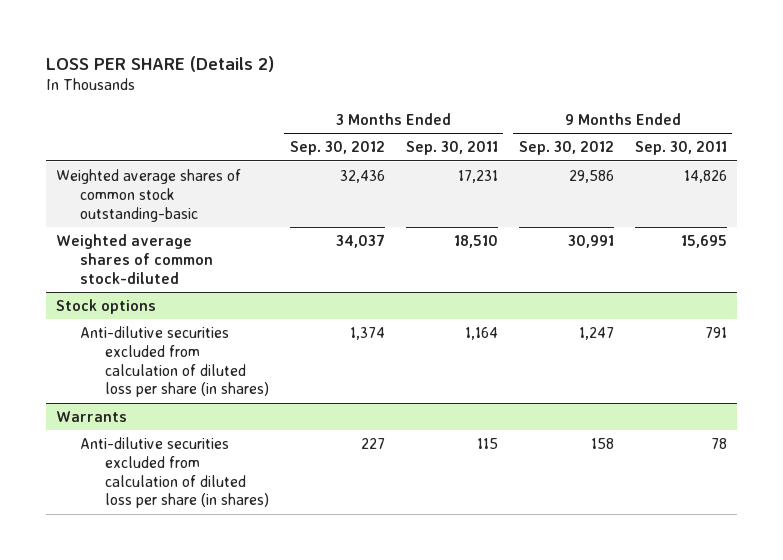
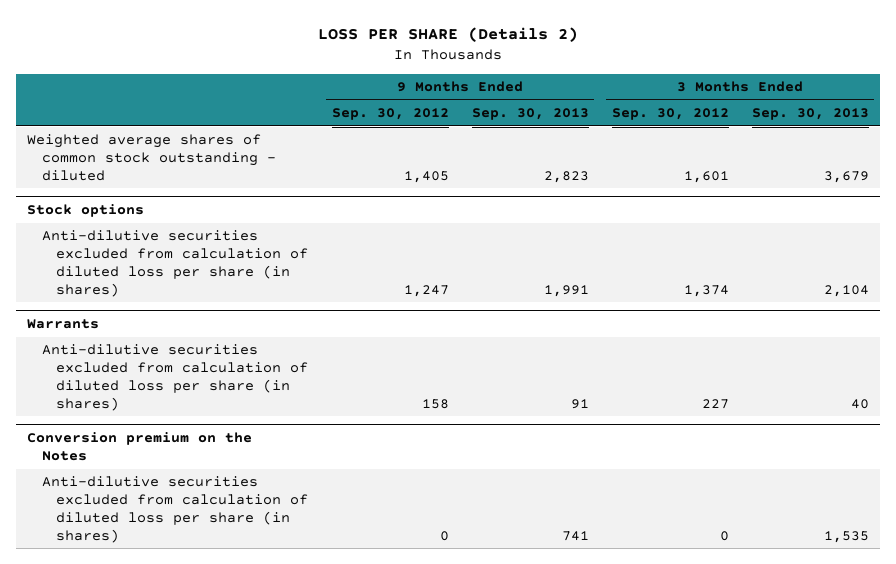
[405,141,498,156] Sep. 30, 2011 -> none
[634,141,727,156] Sep. 30, 2011 -> none
none -> [471,108,589,121] Sep. 30, 2013
none -> [751,108,869,121] Sep. 30, 2013
[56,168,242,222] Weighted average shares of common stock outstanding-basic -> none
[56,233,214,284] Weighted average shares of common stock-diluted -> [27,134,276,181] Weighted average shares of common stock outstanding - diluted
[335,233,385,248] 34,037 -> [683,170,729,183] 1,601
[567,234,614,248] 30,991 -> [403,170,449,183] 1,405
none -> [27,432,253,461] Conversion premium on the Notes
none -> [41,476,309,543] Anti-dilutive securities excluded from calculation of diluted loss per share (in shares)

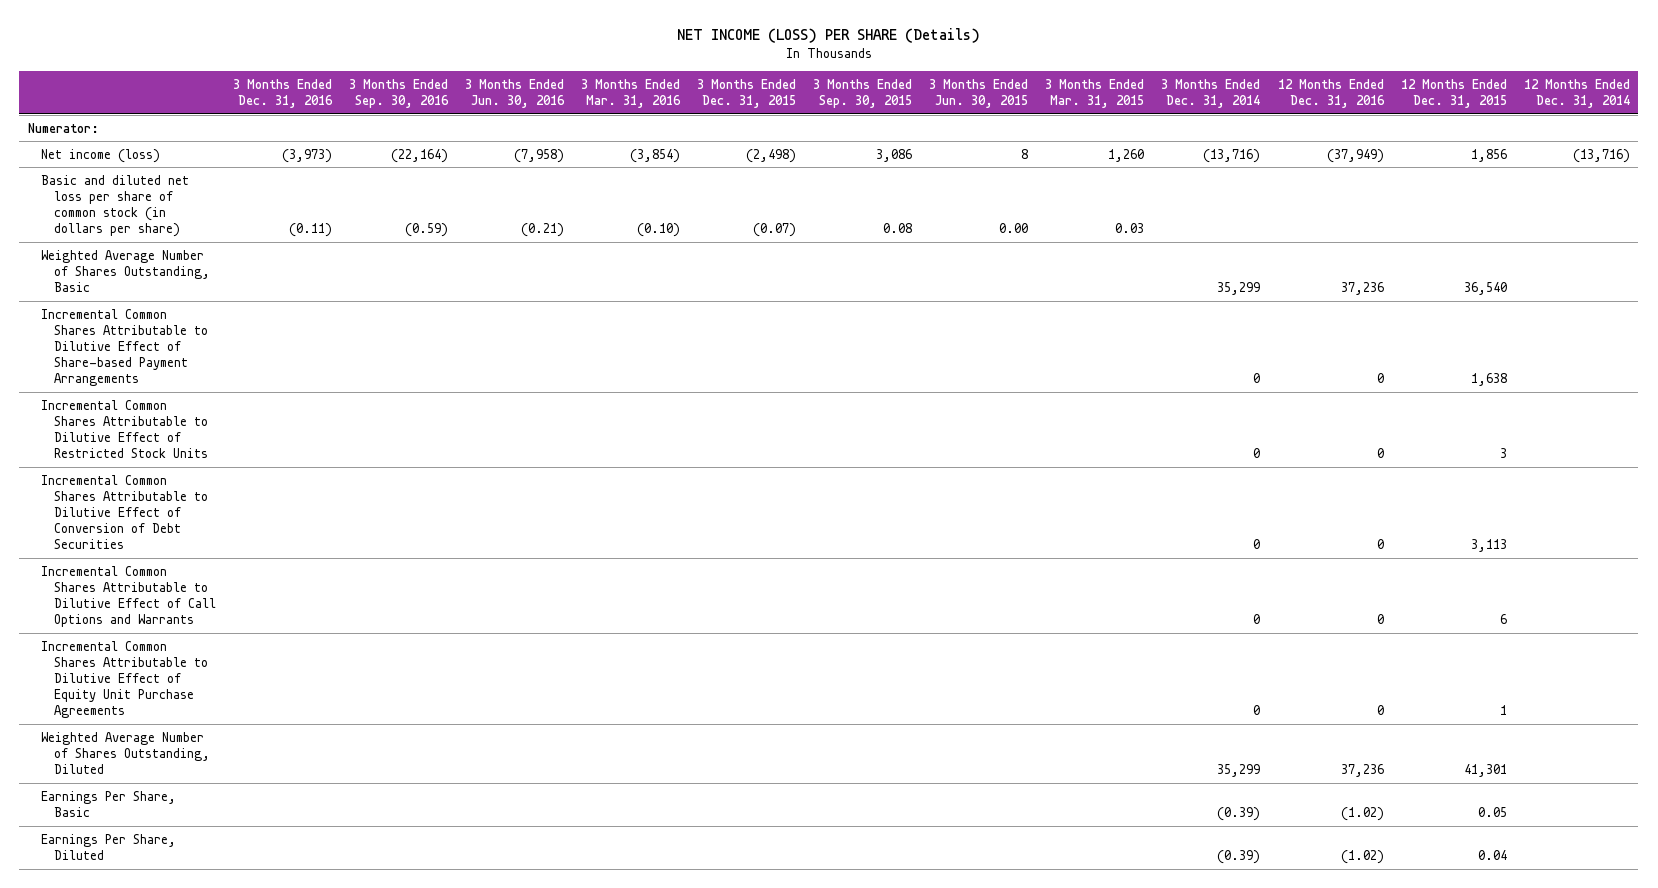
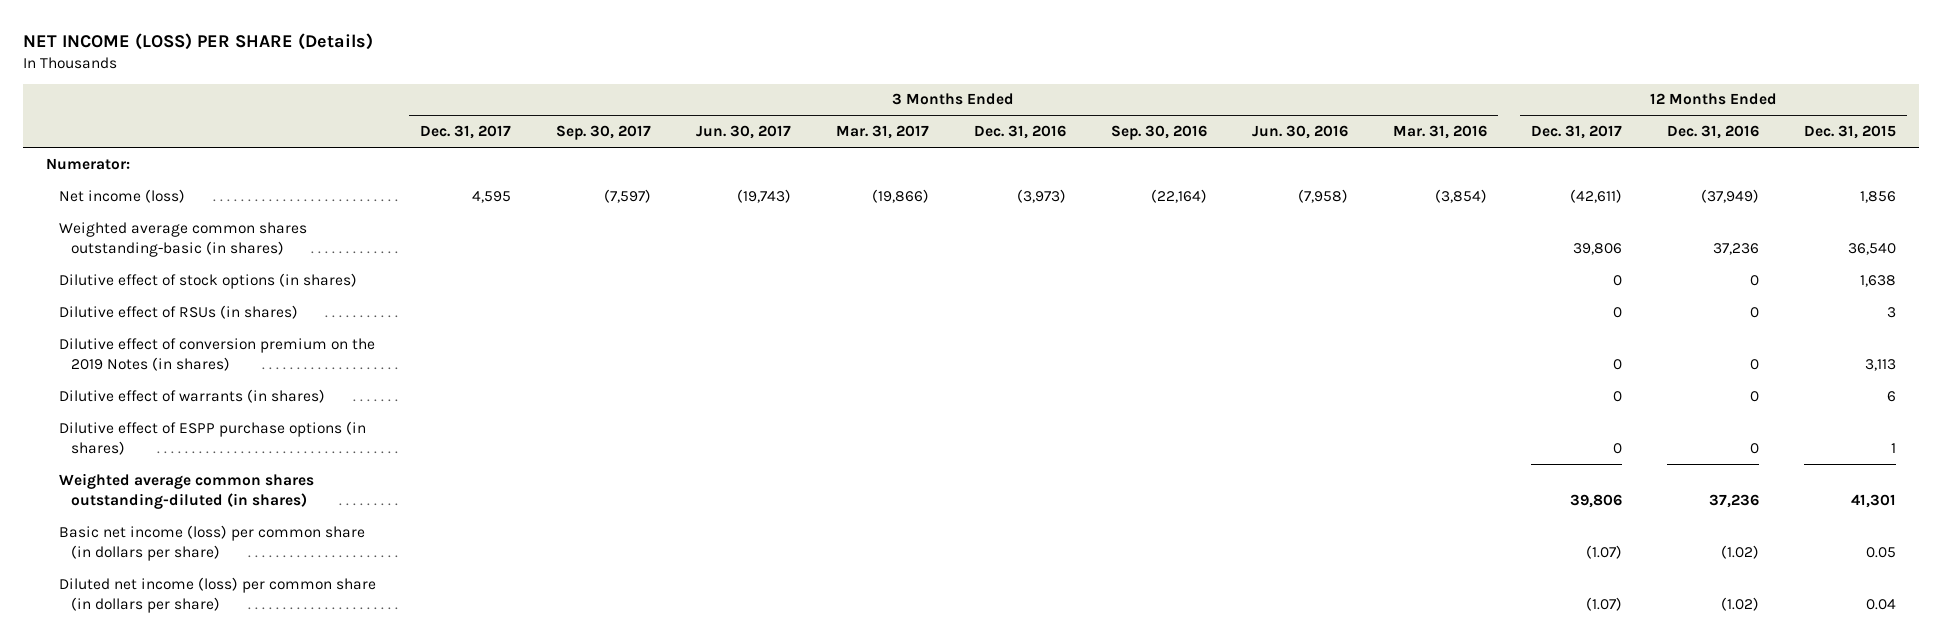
[697,78,797,109] 3 Months Ended Dec. 31, 2015 -> none
[813,78,913,109] 3 Months Ended Sep. 30, 2015 -> none
[929,78,1029,109] 3 Months Ended Jun. 30, 2015 -> none
[1045,78,1145,109] 3 Months Ended Mar. 31, 2015 -> none
[1161,78,1261,109] 3 Months Ended Dec. 31, 2014 -> none
[1523,78,1630,109] 12 Months Ended Dec. 31, 2014 -> none
none -> [420,125,512,140] Dec. 31, 2017
none -> [556,125,652,141] Sep. 30, 2017
none -> [696,125,792,140] Jun. 30, 2017
none -> [836,125,930,140] Mar. 31, 2017
none -> [1531,125,1623,140] Dec. 31, 2017
[40,174,189,238] Basic and diluted net loss per share of common stock (in dollars per share) -> none
[40,249,210,293] Weighted Average Number of Shares Outstanding, Basic -> [58,221,307,257] Weighted average common shares outstanding-basic (in shares)
[40,308,208,387] Incremental Common Shares Attributable to Dilutive Effect of Share-based Payment Arrangements -> [58,272,357,289] Dilutive effect of stock options (in shares)
[40,399,208,459] Incremental Common Shares Attributable to Dilutive Effect of Restricted Stock Units -> [58,304,298,319] Dilutive effect of RSUs (in shares)
[40,474,208,550] Incremental Common Shares Attributable to Dilutive Effect of Conversion of Debt Securities -> [58,337,375,371] Dilutive effect of conversion premium on the 2019 Notes (in shares)
[40,565,216,628] Incremental Common Shares Attributable to Dilutive Effect of Call Options and Warrants -> [58,388,325,403] Dilutive effect of warrants (in shares)
[40,640,208,719] Incremental Common Shares Attributable to Dilutive Effect of Equity Unit Purchase Agreements -> [58,420,366,455] Dilutive effect of ESPP purchase options (in shares)
[40,731,210,775] Weighted Average Number of Shares Outstanding, Diluted -> [58,472,314,509] Weighted average common shares outstanding-diluted (in shares)
[40,790,176,817] Earnings Per Share, Basic -> [58,524,365,561] Basic net income (loss) per common share (in dollars per share)
[40,833,176,860] Earnings Per Share, Diluted -> [58,576,376,613] Diluted net income (loss) per common share (in dollars per share)

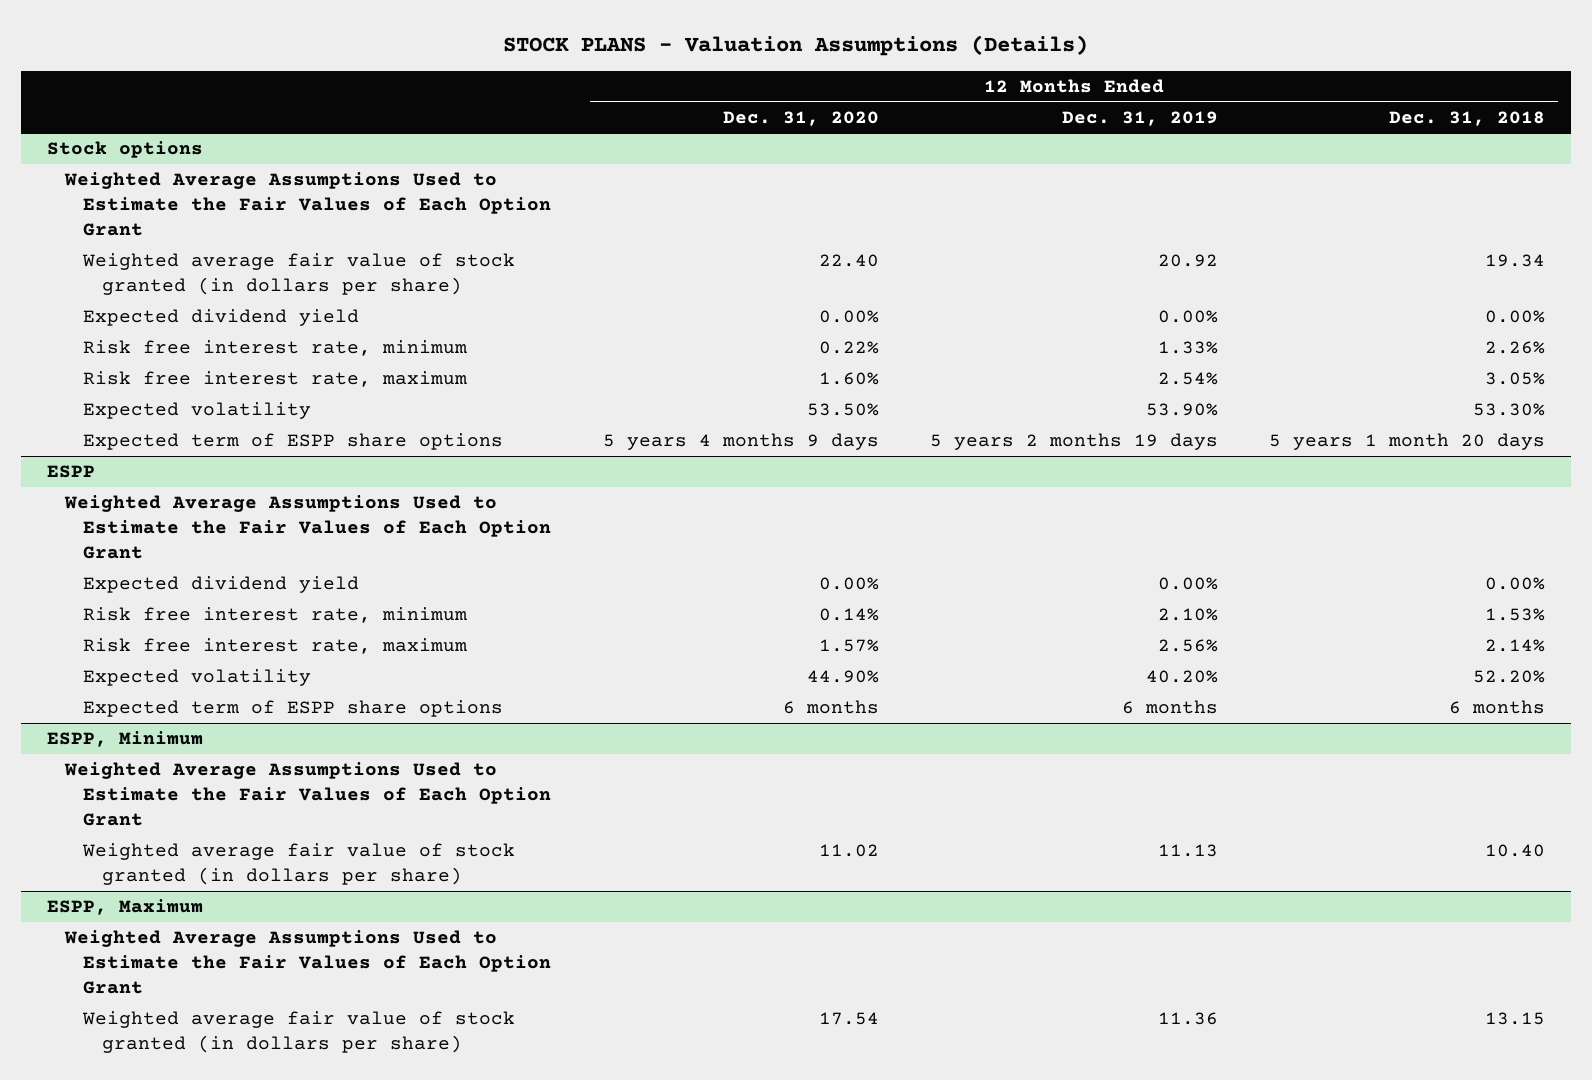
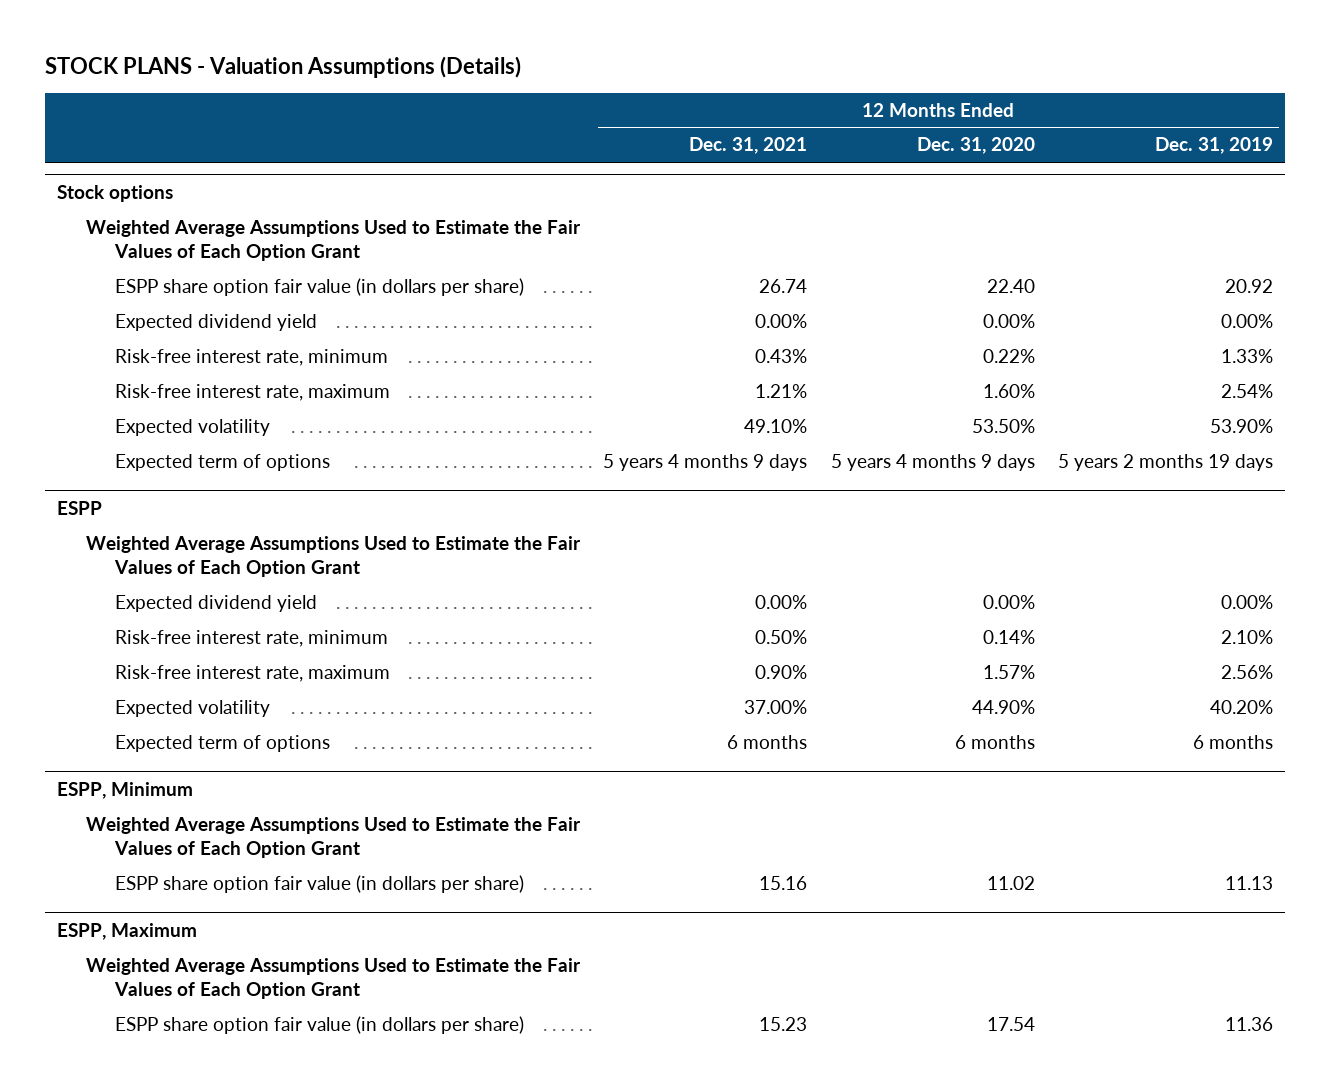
[1389,110,1546,126] Dec. 31, 2018 -> none
none -> [689,137,808,155] Dec. 31, 2021
[82,253,516,296] Weighted average fair value of stock granted (in dollars per share) -> [115,278,525,297] ESPP share option fair value (in dollars per share)
[83,340,468,357] Risk free interest rate, minimum -> [115,349,389,367] Risk-free interest rate, minimum
[83,371,468,388] Risk free interest rate, maximum -> [115,384,391,402] Risk-free interest rate, maximum
[83,433,504,451] Expected term of ESPP share options -> [115,454,331,472] Expected term of options
[83,607,468,624] Risk free interest rate, minimum -> [115,630,389,648] Risk-free interest rate, minimum
[83,638,468,655] Risk free interest rate, maximum -> [115,665,391,683] Risk-free interest rate, maximum
[83,700,504,718] Expected term of ESPP share options -> [115,735,331,753] Expected term of options
[82,843,516,886] Weighted average fair value of stock granted (in dollars per share) -> [115,875,525,894] ESPP share option fair value (in dollars per share)
[82,1011,516,1054] Weighted average fair value of stock granted (in dollars per share) -> [115,1016,525,1035] ESPP share option fair value (in dollars per share)

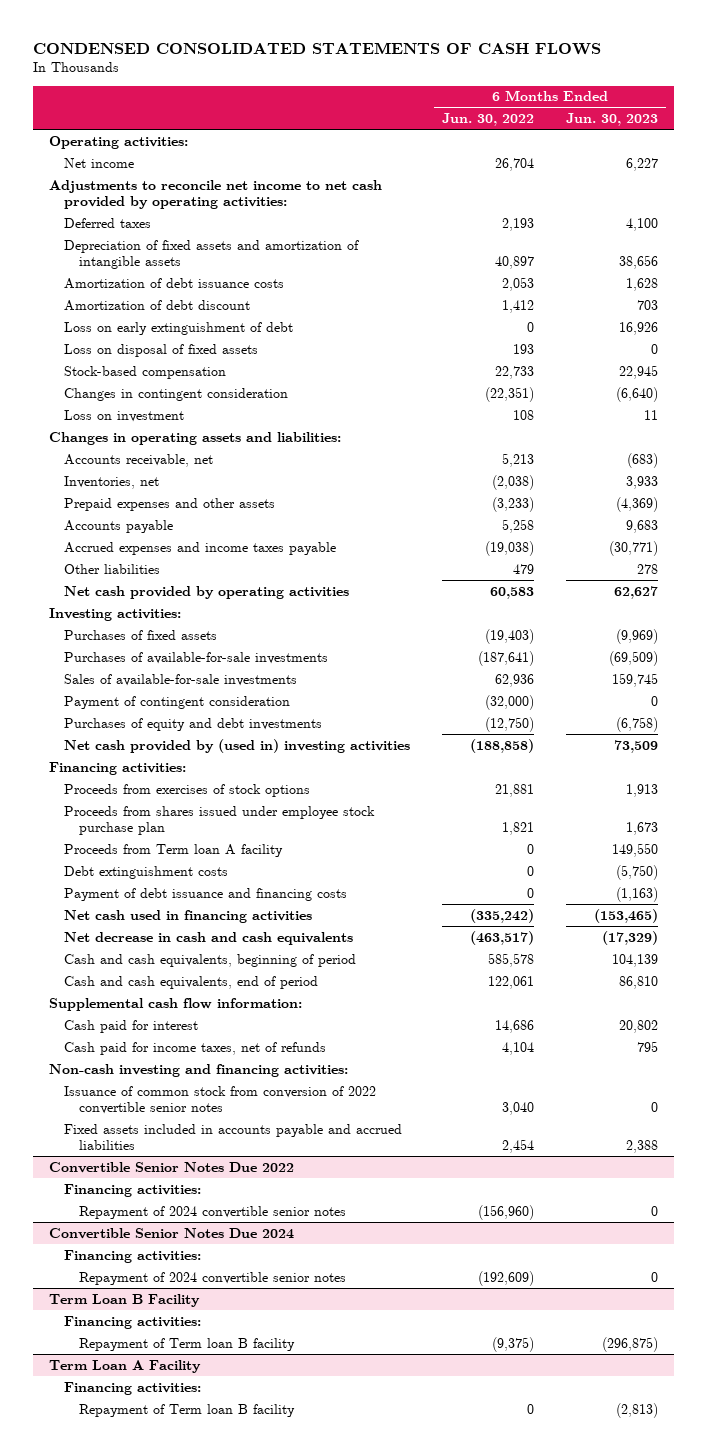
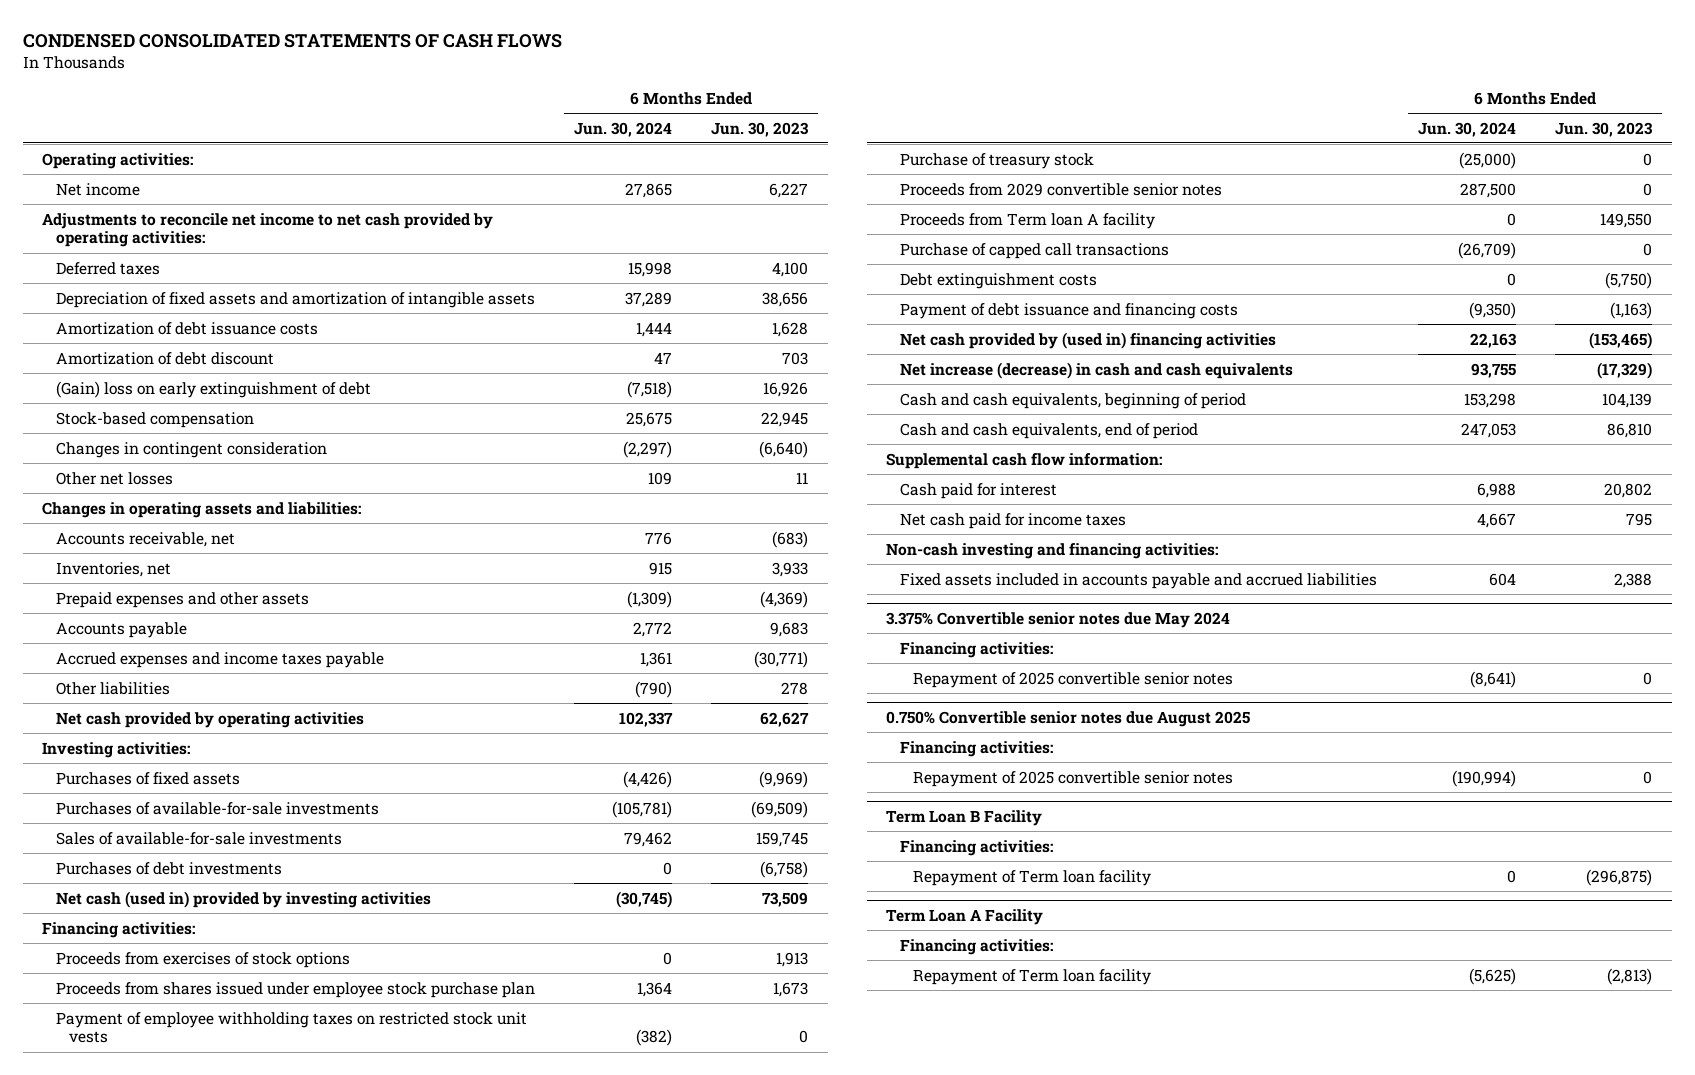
[441,112,534,126] Jun. 30, 2022 -> none
none -> [573,121,672,137] Jun. 30, 2024
[64,343,259,357] Loss on disposal of fixed assets -> none
[64,321,294,335] Loss on early extinguishment of debt -> [55,380,371,398] (Gain) loss on early extinguishment of debt
[64,409,185,422] Loss on investment -> none
none -> [55,471,173,485] Other net losses
[64,695,291,709] Payment of contingent consideration -> none
[64,717,323,731] Purchases of equity and debt investments -> [55,861,282,875] Purchases of debt investments
[64,738,411,753] Net cash provided by (used in) investing activities -> [55,890,431,908] Net cash (used in) provided by investing activities
none -> [55,1011,527,1044] Payment of employee withholding taxes on restricted stock unit vests
none -> [899,152,1094,169] Purchase of treasury stock
none -> [899,182,1222,196] Proceeds from 2029 convertible senior notes
none -> [899,242,1169,259] Purchase of capped call transactions
[64,909,313,923] Net cash used in financing activities -> [899,331,1276,349] Net cash provided by (used in) financing activities
[64,931,354,945] Net decrease in cash and cash equivalents -> [899,361,1293,379] Net increase (decrease) in cash and cash equivalents
[64,1041,327,1055] Cash paid for income taxes, net of refunds -> [899,512,1126,529] Net cash paid for income taxes
[64,1085,377,1115] Issuance of common stock from conversion of 2022 convertible senior notes -> none
[48,1161,294,1173] Convertible Senior Notes Due 2022 -> none
none -> [886,611,1231,628] 3.375% Convertible senior notes due May 2024
[48,1227,294,1239] Convertible Senior Notes Due 2024 -> none
[79,1205,347,1219] Repayment of 2024 convertible senior notes -> [913,671,1234,688] Repayment of 2025 convertible senior notes
none -> [886,710,1251,727] 0.750% Convertible senior notes due August 2025
[79,1271,347,1285] Repayment of 2024 convertible senior notes -> [913,770,1234,787] Repayment of 2025 convertible senior notes
[79,1337,296,1351] Repayment of Term loan B facility -> [913,869,1152,886] Repayment of Term loan facility
[79,1403,296,1417] Repayment of Term loan B facility -> [913,968,1152,985] Repayment of Term loan facility

